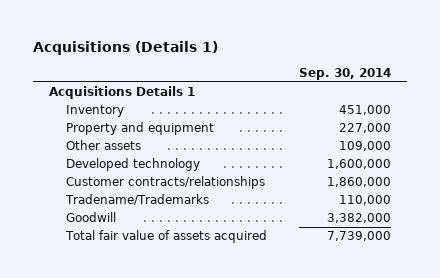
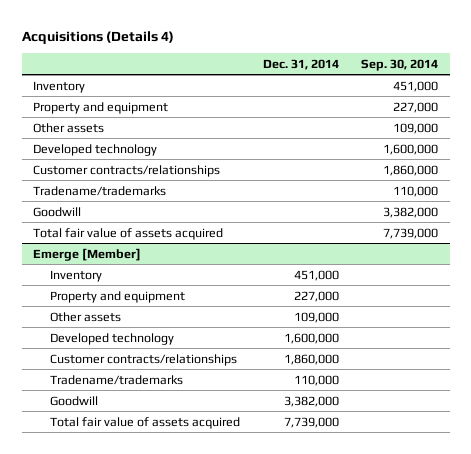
[33,40,219,55] Acquisitions (Details 1) -> [21,30,174,44] Acquisitions (Details 4)
none -> [262,58,339,70] Dec. 31, 2014
[49,86,196,100] Acquisitions Details 1 -> none
[64,194,209,206] Tradename/Trademarks -> [32,185,166,196] Tradename/trademarks
none -> [32,247,141,261] Emerge [Member]
none -> [50,269,103,282] Inventory
none -> [50,290,186,303] Property and equipment
none -> [50,311,122,322] Other assets
none -> [50,332,175,345] Developed technology
none -> [50,353,238,366] Customer contracts/relationships
none -> [50,374,184,385] Tradename/trademarks
none -> [50,395,99,406] Goodwill
none -> [50,416,241,429] Total fair value of assets acquired

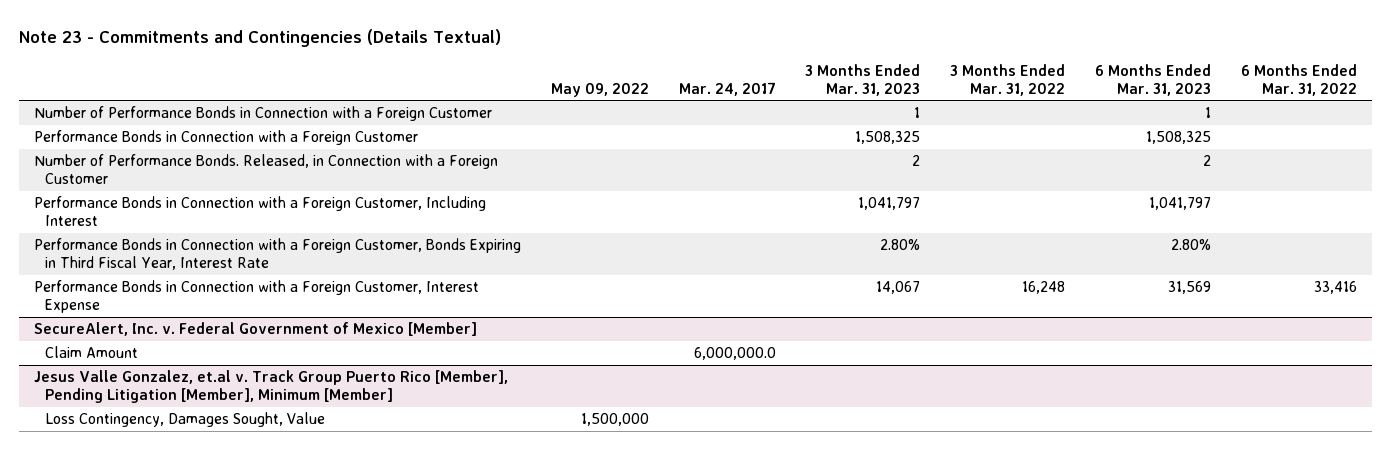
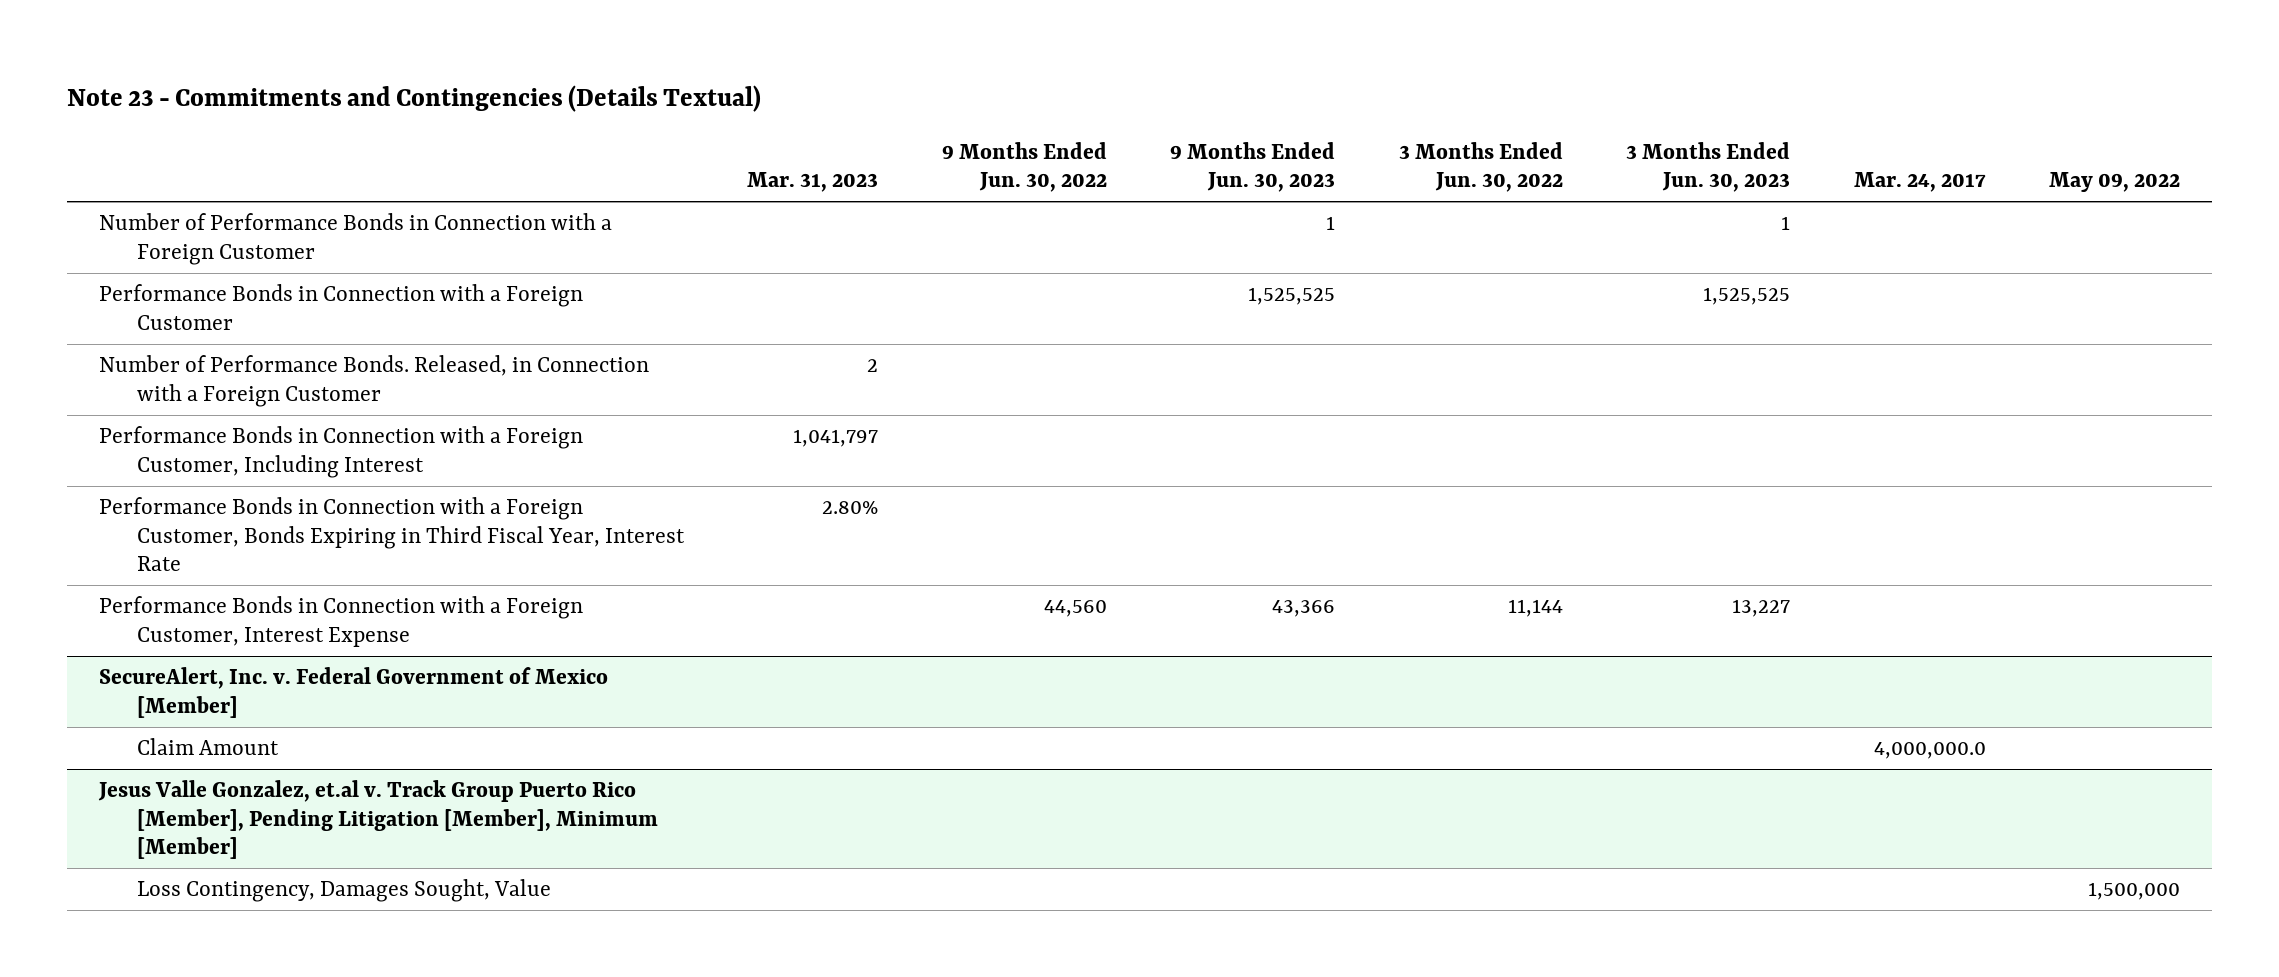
[805,63,921,96] 3 Months Ended Mar. 31, 2023 -> none
[950,63,1066,96] 3 Months Ended Mar. 31, 2022 -> none
[1094,63,1211,96] 6 Months Ended Mar. 31, 2023 -> none
[1240,63,1357,96] 6 Months Ended Mar. 31, 2022 -> none
none -> [747,172,879,193] Mar. 31, 2023
none -> [941,141,1107,193] 9 Months Ended Jun. 30, 2022
none -> [1170,141,1336,193] 9 Months Ended Jun. 30, 2023
none -> [1398,141,1563,193] 3 Months Ended Jun. 30, 2022
none -> [1626,141,1791,193] 3 Months Ended Jun. 30, 2023
[693,347,776,361] 6,000,000.0 -> [1873,741,1986,759] 4,000,000.0

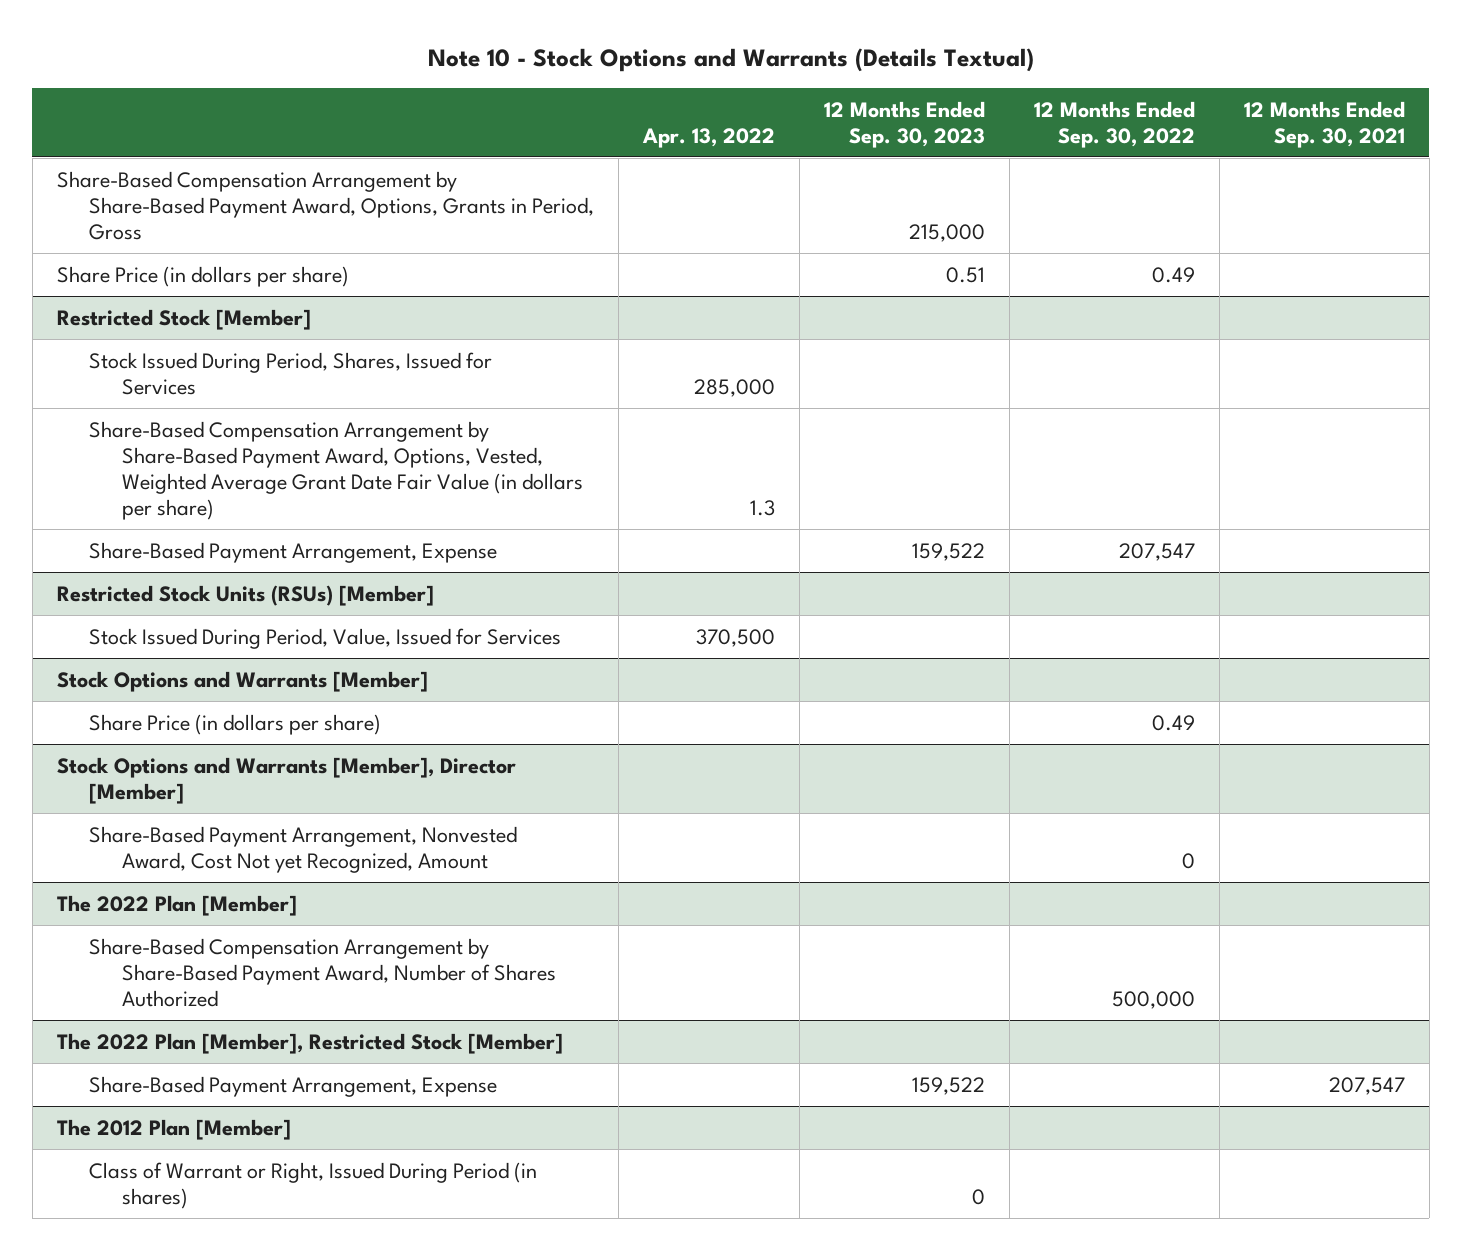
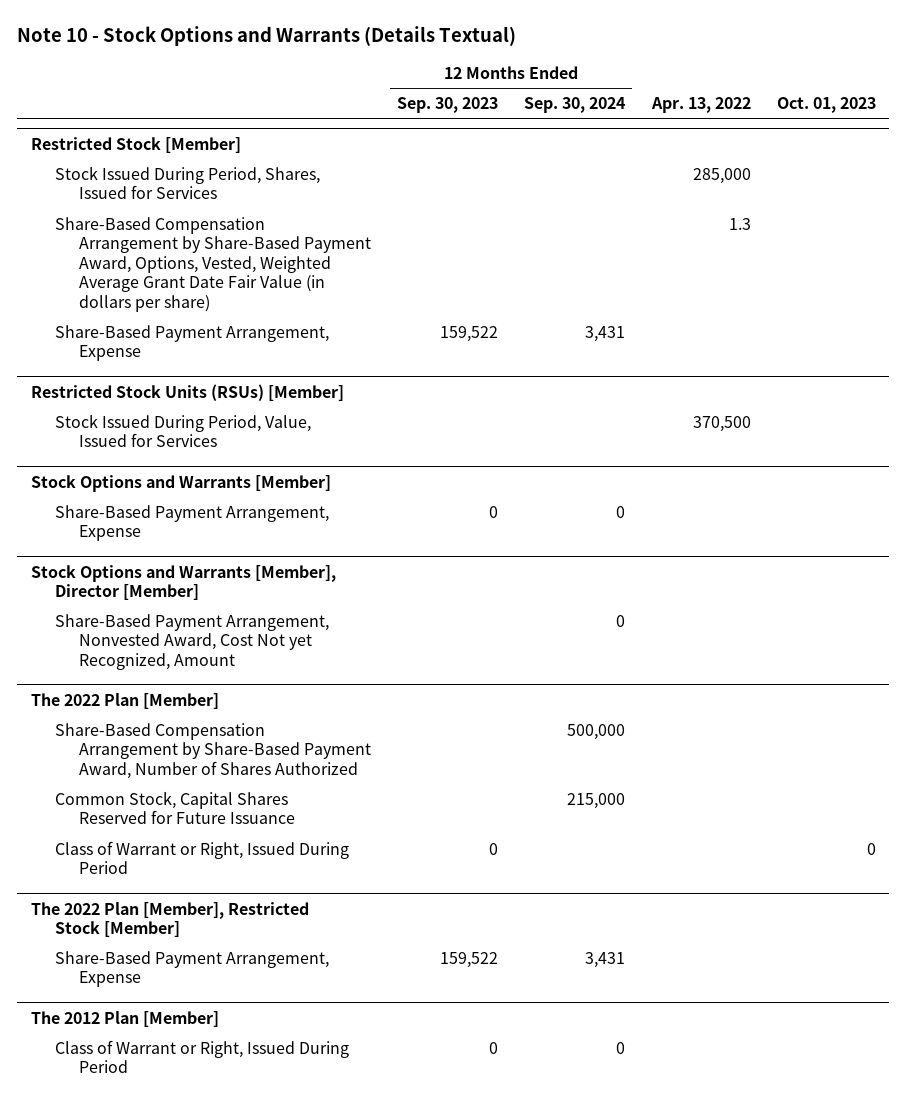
[1034,100,1196,148] 12 Months Ended Sep. 30, 2022 -> none
[1243,100,1405,148] 12 Months Ended Sep. 30, 2021 -> none
none -> [524,96,626,113] Sep. 30, 2024
none -> [777,96,877,113] Oct. 01, 2023
[56,170,595,240] Share-Based Compensation Arrangement by Share-Based Payment Award, Options, Grants in Period, Gross -> none
[56,265,349,287] Share Price (in dollars per share) -> none
[89,713,382,735] Share Price (in dollars per share) -> none
none -> [54,504,329,542] Share-Based Payment Arrangement, Expense
none -> [54,790,295,825] Common Stock, Capital Shares Reserved for Future Issuance
none -> [54,840,349,875] Class of Warrant or Right, Issued During Period
[89,1161,538,1209] Class of Warrant or Right, Issued During Period (in shares) -> [54,1039,349,1074] Class of Warrant or Right, Issued During Period

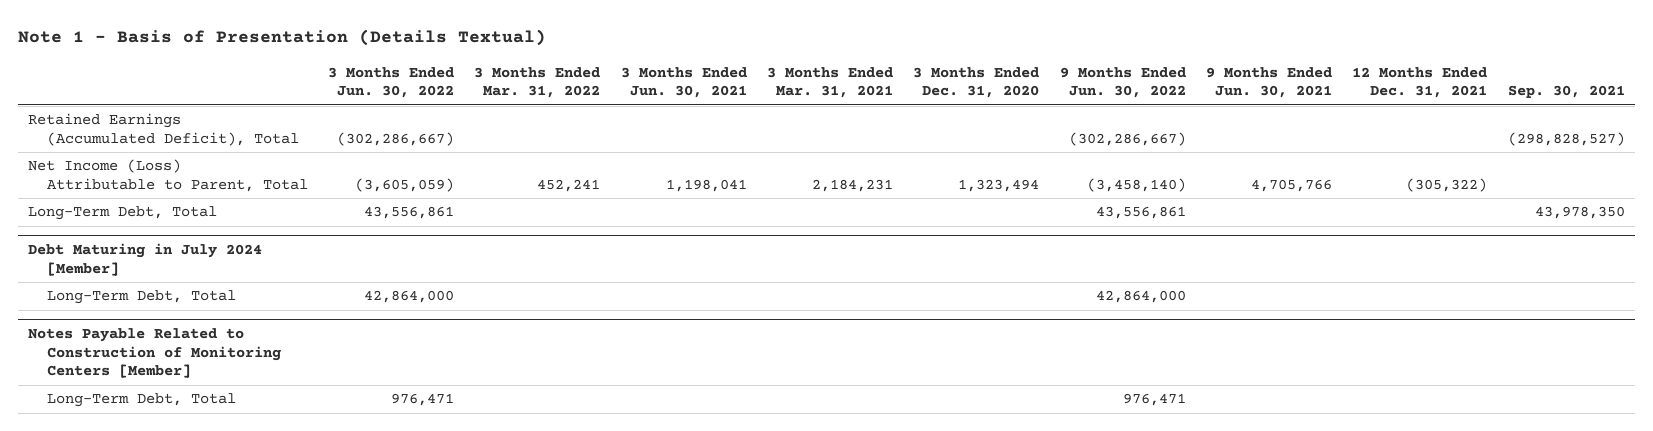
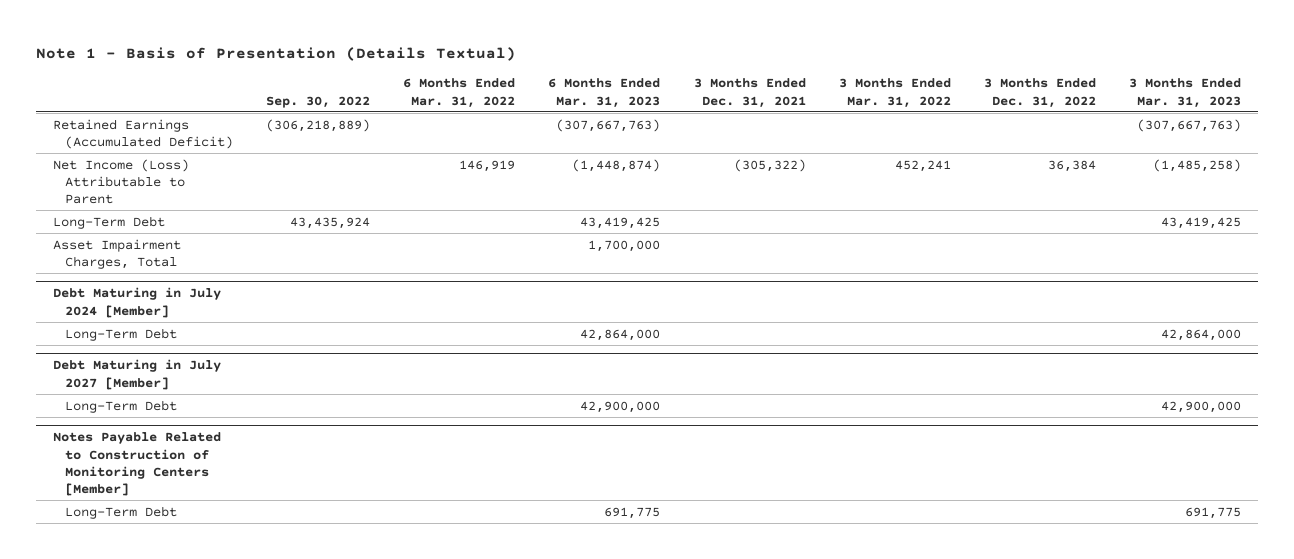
[327,66,454,99] 3 Months Ended Jun. 30, 2022 -> none
[620,66,747,99] 3 Months Ended Jun. 30, 2021 -> none
[766,66,893,99] 3 Months Ended Mar. 31, 2021 -> none
[913,66,1040,99] 3 Months Ended Dec. 31, 2020 -> none
[1059,66,1186,99] 9 Months Ended Jun. 30, 2022 -> none
[1206,66,1333,99] 9 Months Ended Jun. 30, 2021 -> none
[1352,66,1488,99] 12 Months Ended Dec. 31, 2021 -> none
[1507,85,1625,99] Sep. 30, 2021 -> none
none -> [265,95,370,108] Sep. 30, 2022
none -> [403,78,516,108] 6 Months Ended Mar. 31, 2022
none -> [548,78,661,108] 6 Months Ended Mar. 31, 2023
none -> [693,78,806,108] 3 Months Ended Dec. 31, 2021
none -> [984,78,1097,108] 3 Months Ended Dec. 31, 2022
none -> [1129,78,1242,108] 3 Months Ended Mar. 31, 2023
[28,113,299,147] Retained Earnings (Accumulated Deficit), Total -> [52,118,233,149] Retained Earnings (Accumulated Deficit)
[28,159,308,193] Net Income (Loss) Attributable to Parent, Total -> [52,158,189,205] Net Income (Loss) Attributable to Parent
[28,206,218,221] Long-Term Debt, Total -> [52,215,165,229] Long-Term Debt
none -> [52,238,181,269] Asset Impairment Charges, Total
[46,290,236,305] Long-Term Debt, Total -> [64,327,177,341] Long-Term Debt
none -> [52,359,221,390] Debt Maturing in July 2027 [Member]
none -> [64,399,177,413] Long-Term Debt
[46,393,236,408] Long-Term Debt, Total -> [64,505,177,519] Long-Term Debt

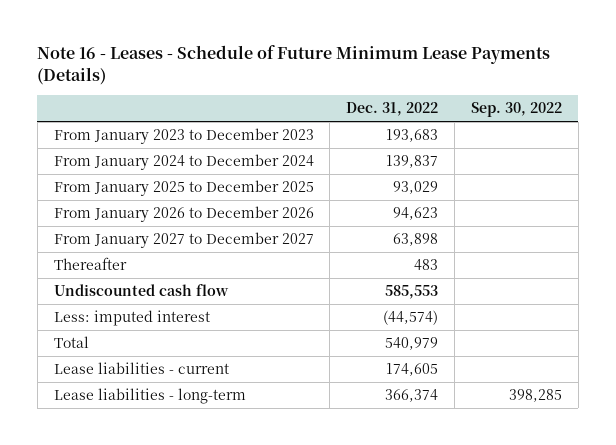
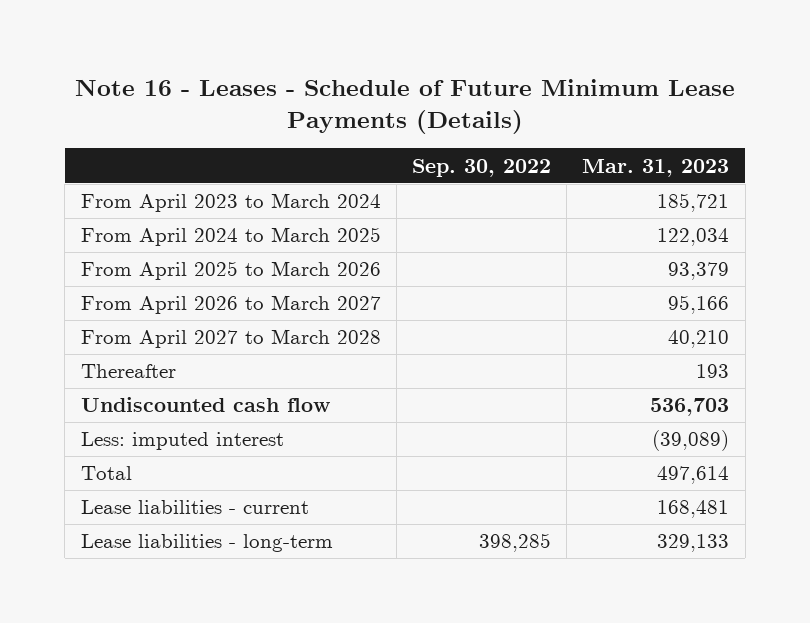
[346,102,439,117] Dec. 31, 2022 -> none
none -> [582,158,730,177] Mar. 31, 2023
[53,128,314,145] From January 2023 to December 2023 -> [80,193,381,213] From April 2023 to March 2024
[53,154,314,171] From January 2024 to December 2024 -> [80,227,381,247] From April 2024 to March 2025
[53,180,314,197] From January 2025 to December 2025 -> [80,261,381,281] From April 2025 to March 2026
[53,206,314,223] From January 2026 to December 2026 -> [80,295,381,315] From April 2026 to March 2027
[53,232,314,249] From January 2027 to December 2027 -> [80,329,381,349] From April 2027 to March 2028

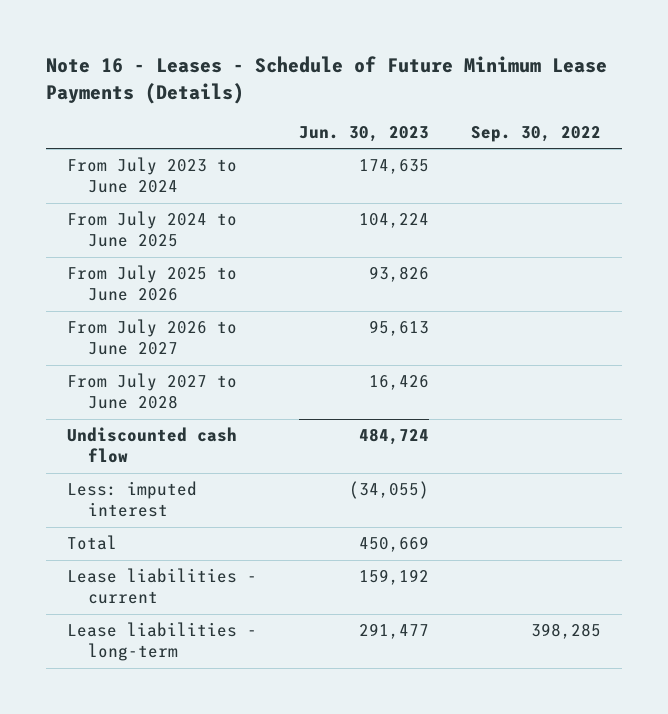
[582,158,730,177] Mar. 31, 2023 -> none
none -> [298,125,429,142] Jun. 30, 2023
[80,364,176,379] Thereafter -> none
[80,193,381,213] From April 2023 to March 2024 -> [66,157,237,194] From July 2023 to June 2024
[80,227,381,247] From April 2024 to March 2025 -> [66,211,237,248] From July 2024 to June 2025
[80,261,381,281] From April 2025 to March 2026 -> [66,265,237,302] From July 2025 to June 2026
[80,295,381,315] From April 2026 to March 2027 -> [66,319,237,356] From July 2026 to June 2027
[80,329,381,349] From April 2027 to March 2028 -> [66,373,237,410] From July 2027 to June 2028

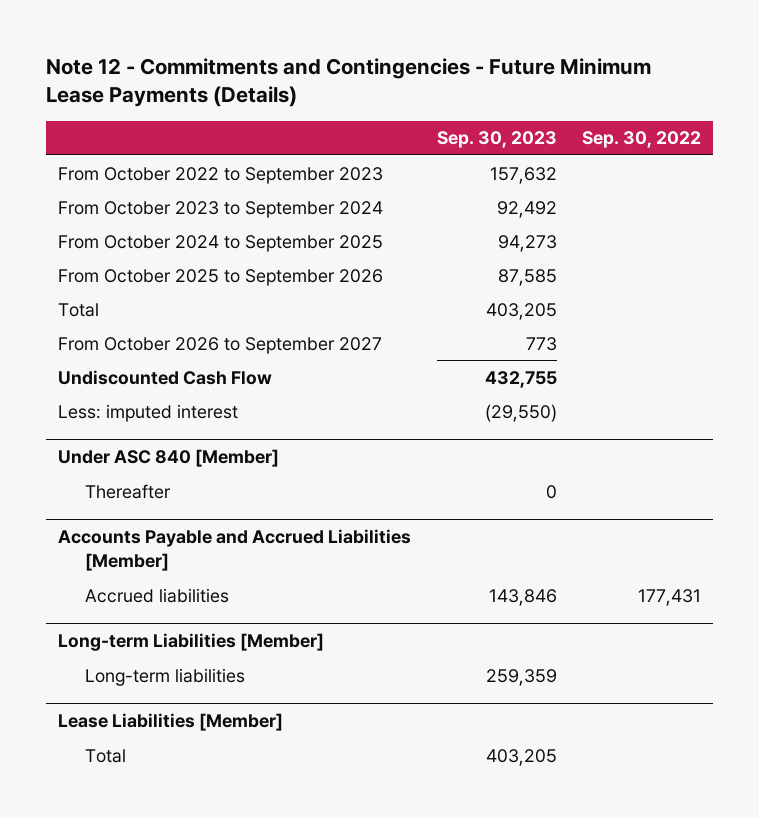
[45,56,607,104] Note 16 - Leases - Schedule of Future Minimum Lease Payments (Details) -> [45,58,651,108] Note 12 - Commitments and Contingencies - Future Minimum Lease Payments (Details)
[298,125,429,142] Jun. 30, 2023 -> none
none -> [436,131,557,149] Sep. 30, 2023
[66,373,237,410] From July 2027 to June 2028 -> none
[66,427,237,464] Undiscounted cash flow -> none
[66,157,237,194] From July 2023 to June 2024 -> [58,166,384,184] From October 2022 to September 2023
[66,211,237,248] From July 2024 to June 2025 -> [58,200,384,218] From October 2023 to September 2024
[66,265,237,302] From July 2025 to June 2026 -> [58,234,384,252] From October 2024 to September 2025
[66,319,237,356] From July 2026 to June 2027 -> [58,268,384,286] From October 2025 to September 2026
[66,568,257,605] Lease liabilities - current -> none
[66,622,257,662] Lease liabilities - long-term -> none
none -> [58,336,383,354] From October 2026 to September 2027
none -> [58,369,273,385] Undiscounted Cash Flow
[66,481,197,518] Less: imputed interest -> [58,403,239,422] Less: imputed interest
none -> [58,449,280,468] Under ASC 840 [Member]
none -> [84,483,171,499] Thereafter
none -> [58,529,412,572] Accounts Payable and Accrued Liabilities [Member]
none -> [84,587,229,603] Accrued liabilities
none -> [58,633,325,652] Long-term Liabilities [Member]
none -> [84,667,245,686] Long-term liabilities
none -> [58,713,284,732] Lease Liabilities [Member]
none -> [84,748,126,763] Total

